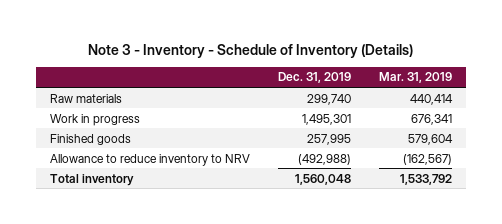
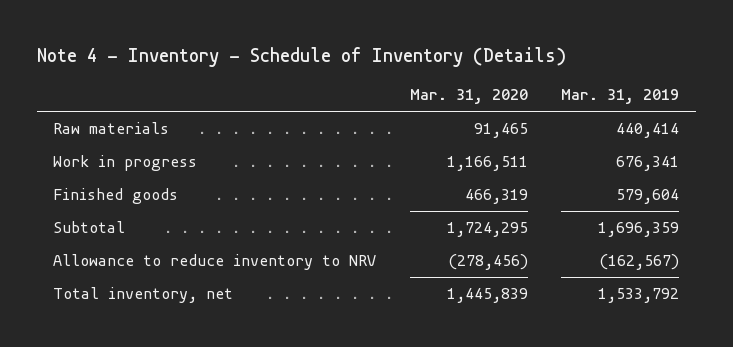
[87,43,413,58] Note 3 - Inventory - Schedule of Inventory (Details) -> [36,46,566,67] Note 4 - Inventory - Schedule of Inventory (Details)
[277,72,351,84] Dec. 31, 2019 -> none
none -> [409,89,528,105] Mar. 31, 2020
none -> [53,221,126,234] Subtotal
[49,173,134,186] Total inventory -> [53,287,234,304] Total inventory, net

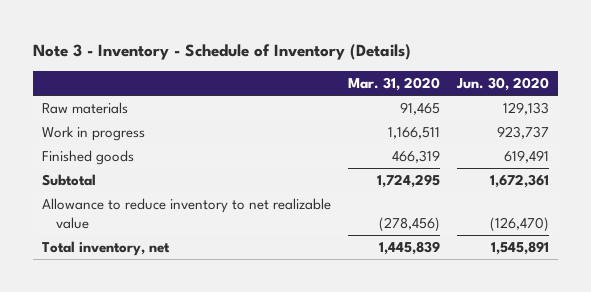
[36,46,566,67] Note 4 - Inventory - Schedule of Inventory (Details) -> [32,44,411,61] Note 3 - Inventory - Schedule of Inventory (Details)
[561,89,680,105] Mar. 31, 2019 -> none
none -> [456,77,550,92] Jun. 30, 2020
[53,254,377,271] Allowance to reduce inventory to NRV -> [41,198,331,229] Allowance to reduce inventory to net realizable value

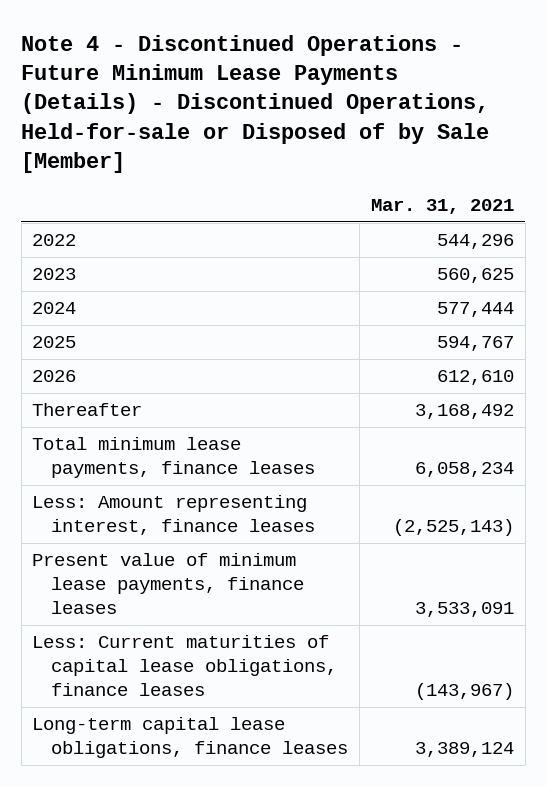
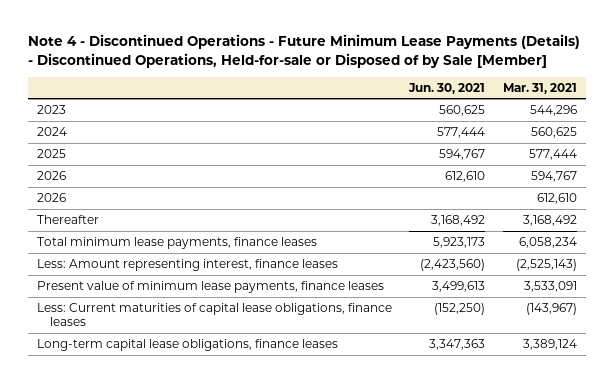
none -> [408,82,486,94] Jun. 30, 2021
[32,234,77,247] 2022 -> [36,105,66,115] 2023
[32,268,77,281] 2023 -> [36,127,67,137] 2024
[32,302,77,315] 2024 -> [36,149,66,159] 2025
[32,336,77,349] 2025 -> [36,171,66,181] 2026

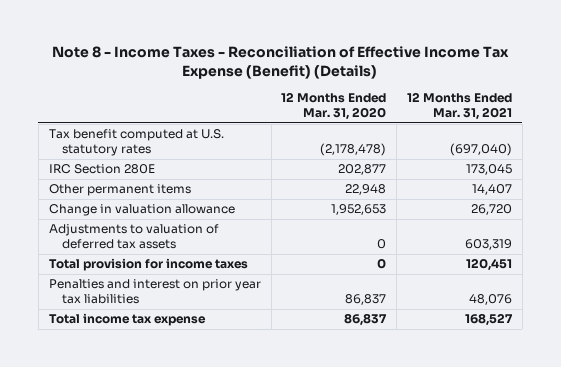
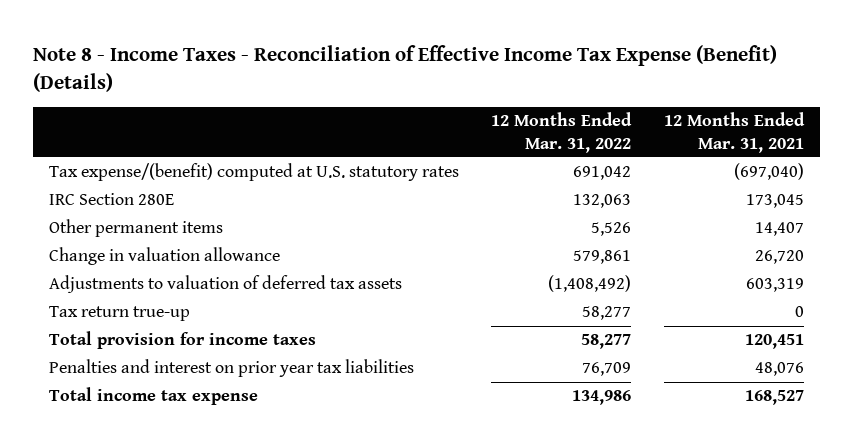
[281,92,387,121] 12 Months Ended Mar. 31, 2020 -> none
none -> [491,112,633,153] 12 Months Ended Mar. 31, 2022
[48,129,224,157] Tax benefit computed at U.S. statutory rates -> [48,163,459,182] Tax expense/(benefit) computed at U.S. statutory rates
none -> [48,306,190,322] Tax return true-up

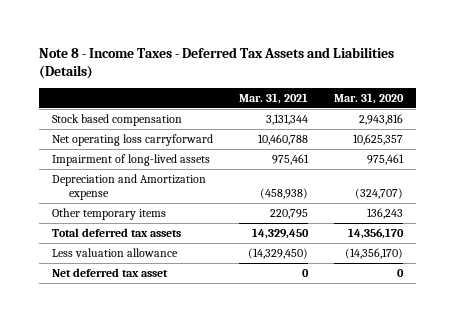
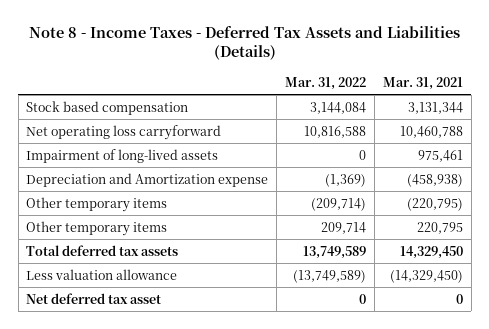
[333,93,404,105] Mar. 31, 2020 -> none
none -> [285,76,367,90] Mar. 31, 2022
none -> [26,196,168,212] Other temporary items

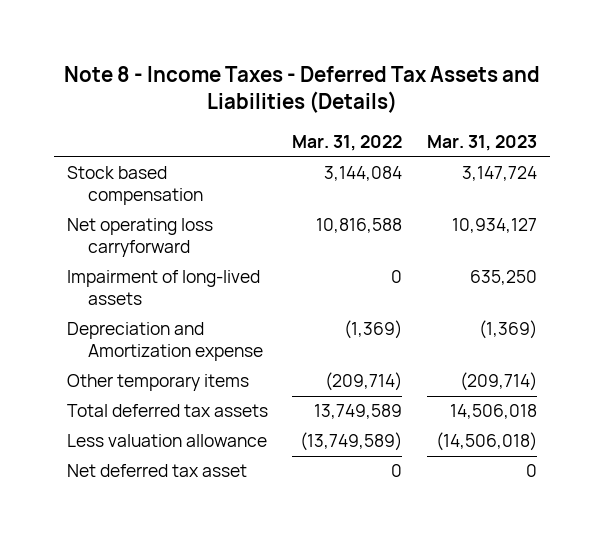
[382,76,463,90] Mar. 31, 2021 -> none
none -> [427,135,538,152] Mar. 31, 2023
[26,220,168,236] Other temporary items -> none

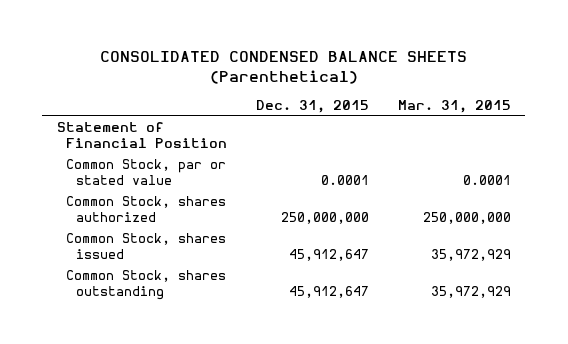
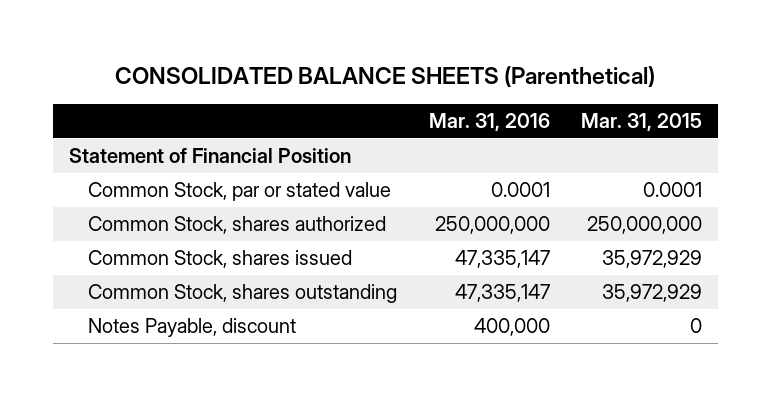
[99,50,467,84] CONSOLIDATED CONDENSED BALANCE SHEETS (Parenthetical) -> [115,65,656,87] CONSOLIDATED BALANCE SHEETS (Parenthetical)
[256,99,370,113] Dec. 31, 2015 -> none
none -> [428,112,550,131] Mar. 31, 2016
none -> [88,318,297,338] Notes Payable, discount

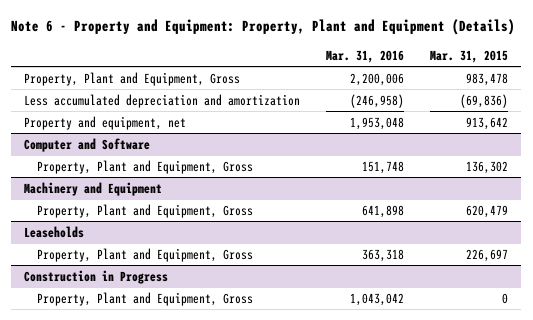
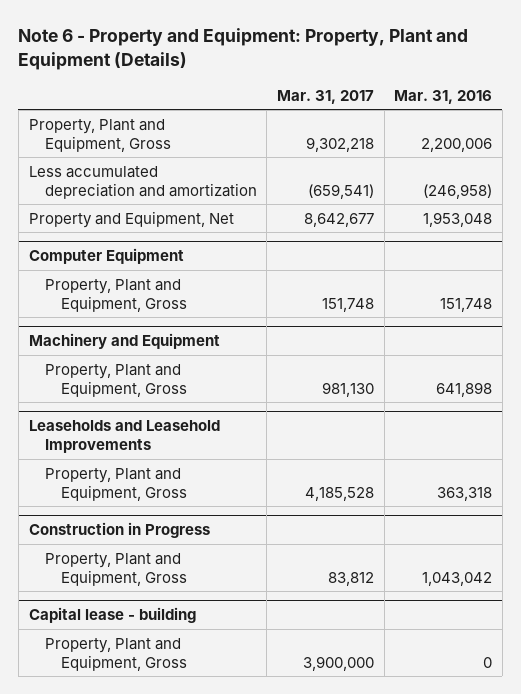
[430,49,509,63] Mar. 31, 2015 -> none
none -> [276,89,374,104] Mar. 31, 2017
[24,115,187,130] Property and equipment, net -> [28,210,234,228] Property and Equipment, Net
[24,137,151,152] Computer and Software -> [28,248,184,265] Computer Equipment
[24,225,85,238] Leaseholds -> [28,420,220,454] Leaseholds and Leasehold Improvements
none -> [28,607,196,624] Capital lease - building
none -> [44,637,188,671] Property, Plant and Equipment, Gross

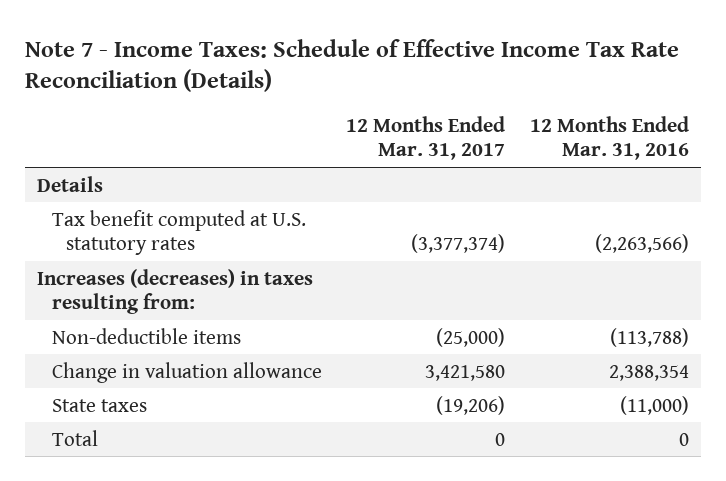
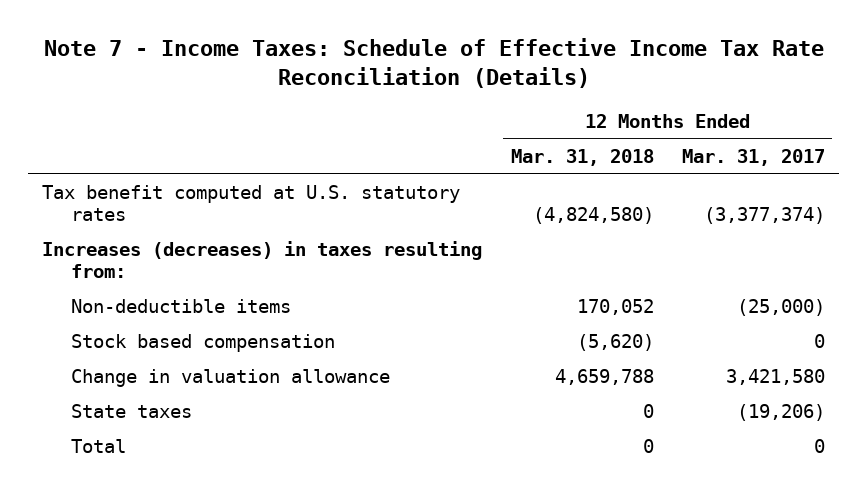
[529,115,689,161] 12 Months Ended Mar. 31, 2016 -> none
none -> [510,149,654,167] Mar. 31, 2018
[37,175,104,192] Details -> none
none -> [71,334,336,353] Stock based compensation

